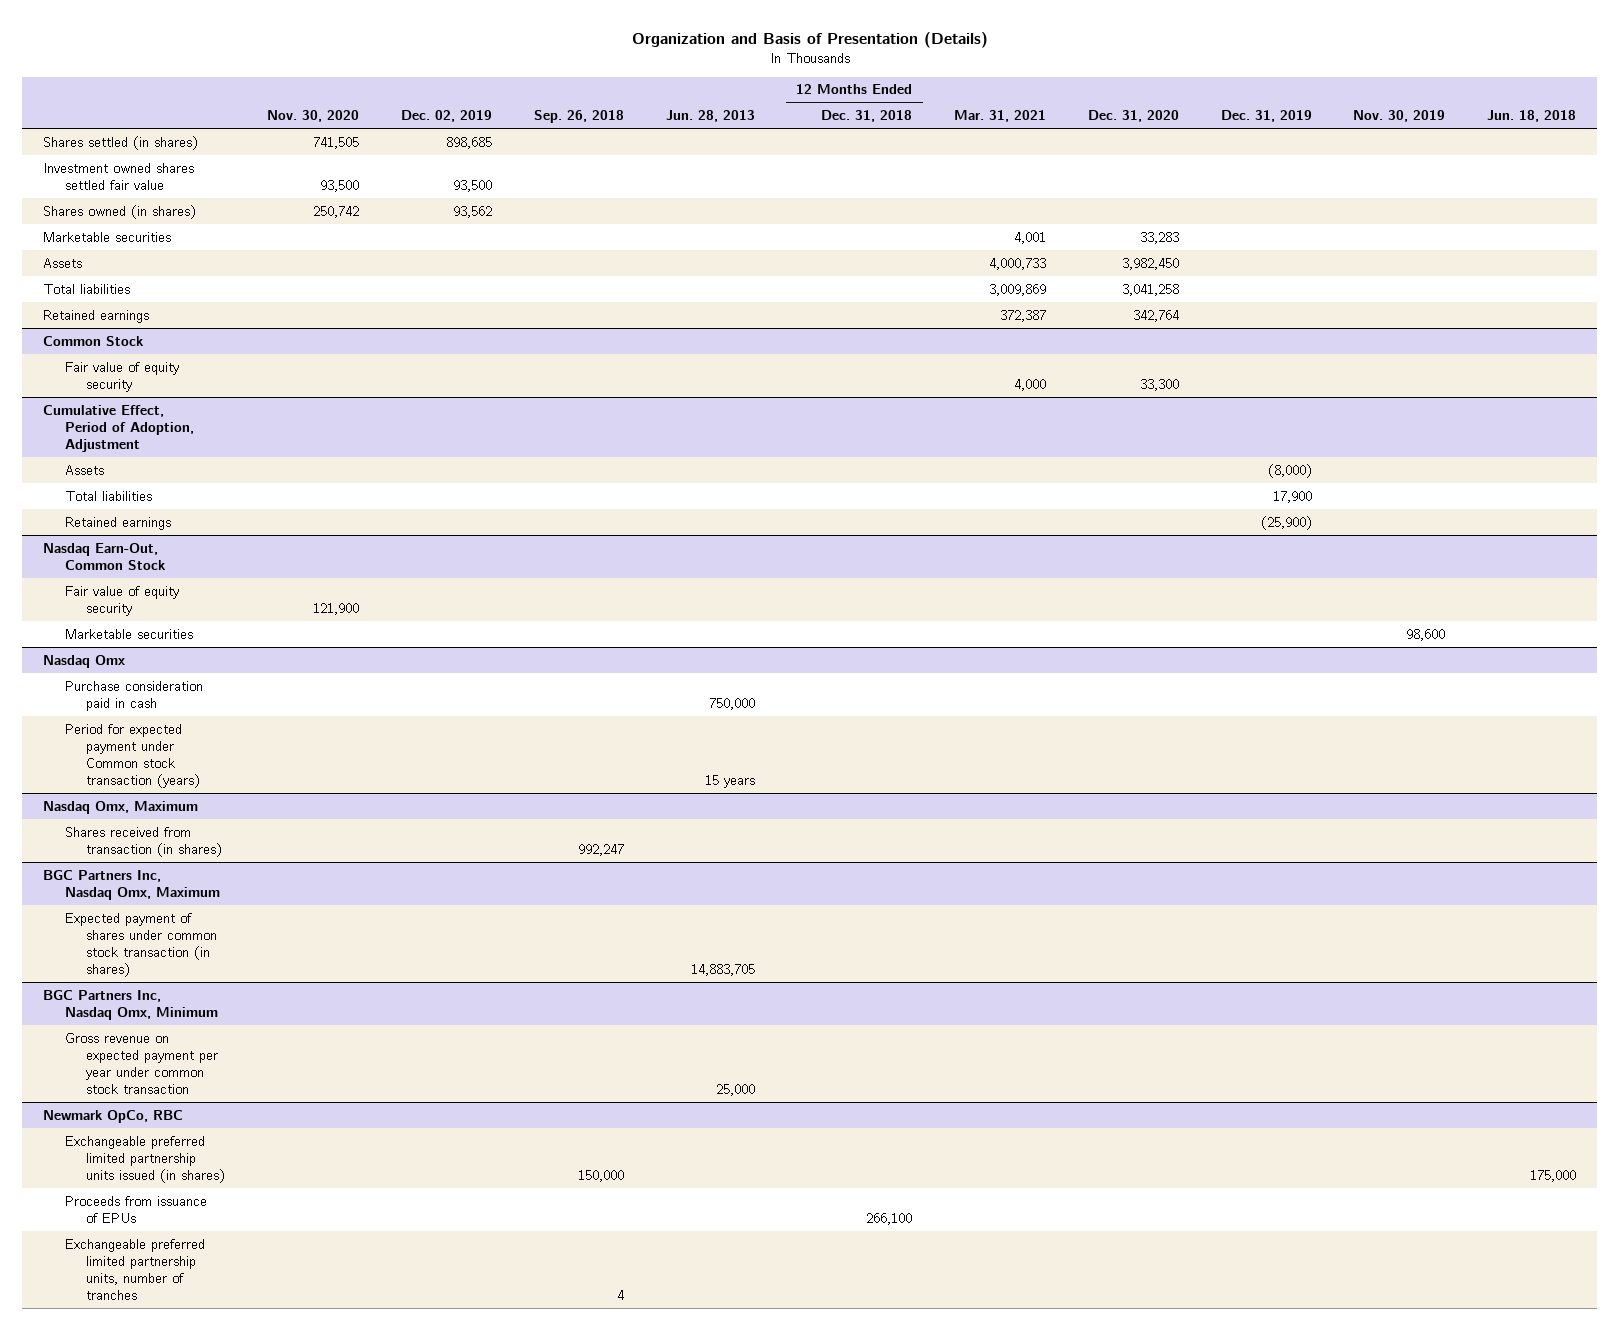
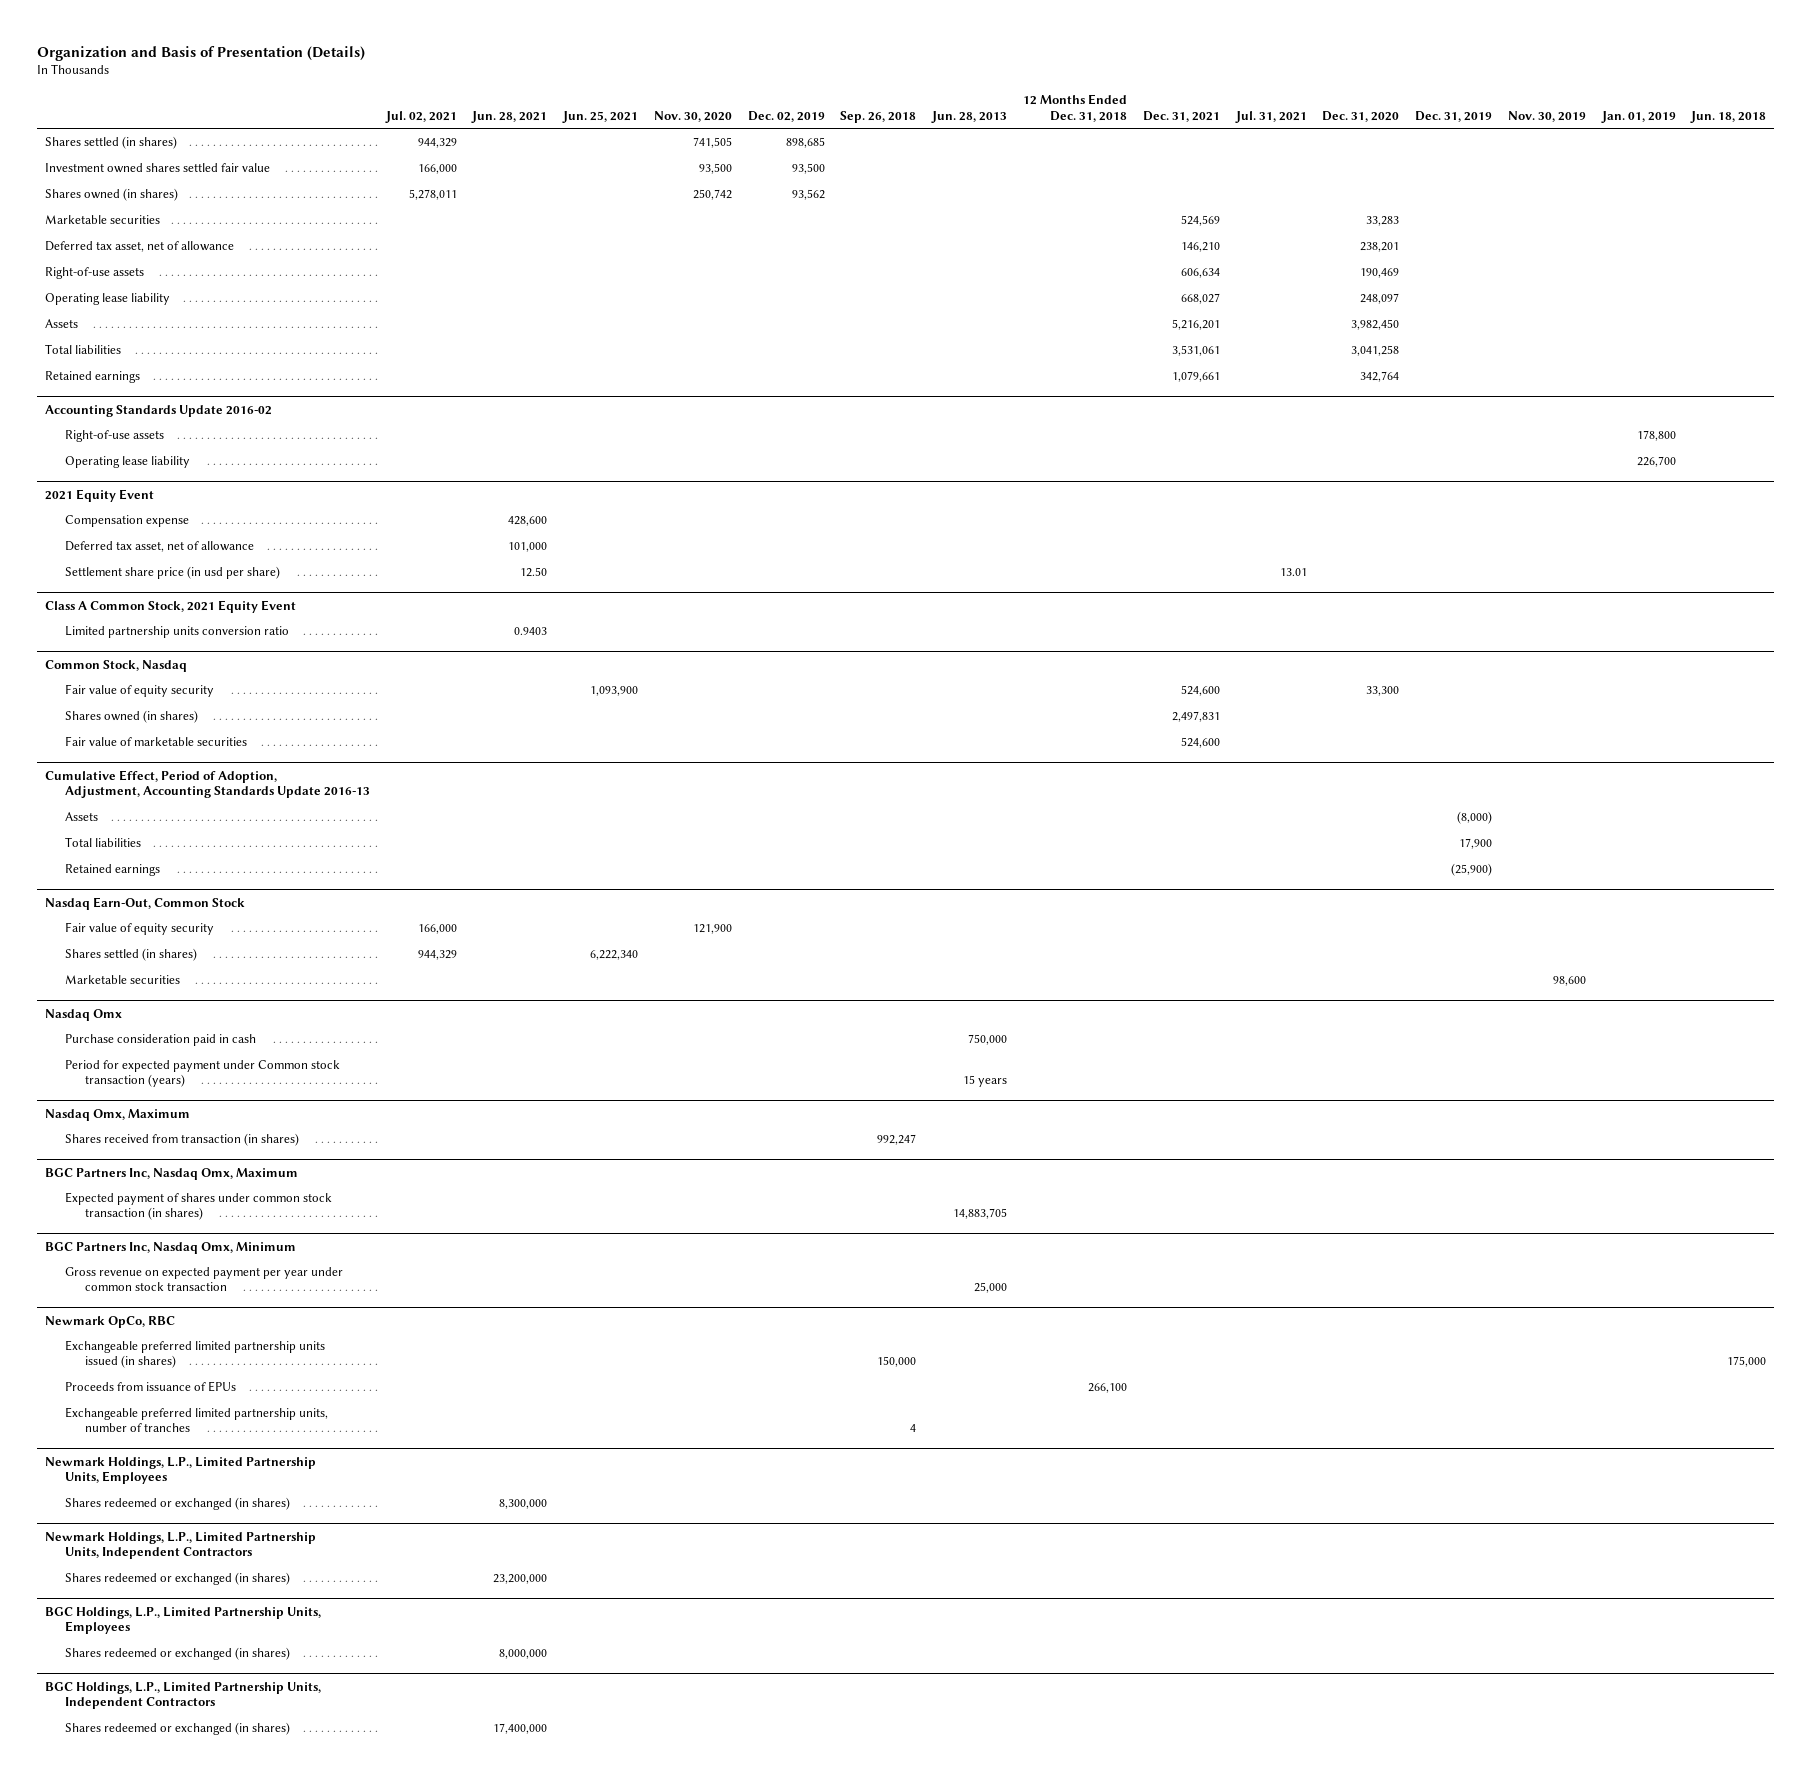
[954,110,1047,123] Mar. 31, 2021 -> none
none -> [384,110,457,123] Jul. 02, 2021
none -> [471,110,548,123] Jun. 28, 2021
none -> [562,110,639,123] Jun. 25, 2021
none -> [1142,110,1220,122] Dec. 31, 2021
none -> [1234,110,1307,123] Jul. 31, 2021
none -> [1600,110,1676,123] Jan. 01, 2019
none -> [44,241,234,253] Deferred tax asset, net of allowance
none -> [44,267,144,280] Right-of-use assets
none -> [44,293,170,306] Operating lease liability
none -> [44,404,272,417] Accounting Standards Update 2016-02
none -> [64,430,164,443] Right-of-use assets
none -> [64,456,190,469] Operating lease liability
none -> [44,488,154,502] 2021 Equity Event
none -> [64,515,189,528] Compensation expense
none -> [64,541,254,553] Deferred tax asset, net of allowance
none -> [64,566,280,580] Settlement share price (in usd per share)
none -> [44,599,296,613] Class A Common Stock, 2021 Equity Event
none -> [64,626,289,639] Limited partnership units conversion ratio
[43,335,145,346] Common Stock -> [44,659,187,672] Common Stock, Nasdaq
none -> [64,710,198,724] Shares owned (in shares)
none -> [64,736,247,747] Fair value of marketable securities
[43,404,194,452] Cumulative Effect, Period of Adoption, Adjustment -> [44,769,370,799] Cumulative Effect, Period of Adoption, Adjustment, Accounting Standards Update 2016-13
none -> [64,948,197,962] Shares settled (in shares)
none -> [44,1456,316,1485] Newmark Holdings, L.P., Limited Partnership Units, Employees
none -> [64,1497,290,1511] Shares redeemed or exchanged (in shares)
none -> [44,1531,316,1560] Newmark Holdings, L.P., Limited Partnership Units, Independent Contractors
none -> [64,1572,290,1586] Shares redeemed or exchanged (in shares)
none -> [44,1606,321,1635] BGC Holdings, L.P., Limited Partnership Units, Employees
none -> [64,1647,290,1661] Shares redeemed or exchanged (in shares)
none -> [44,1681,321,1710] BGC Holdings, L.P., Limited Partnership Units, Independent Contractors
none -> [64,1722,290,1736] Shares redeemed or exchanged (in shares)

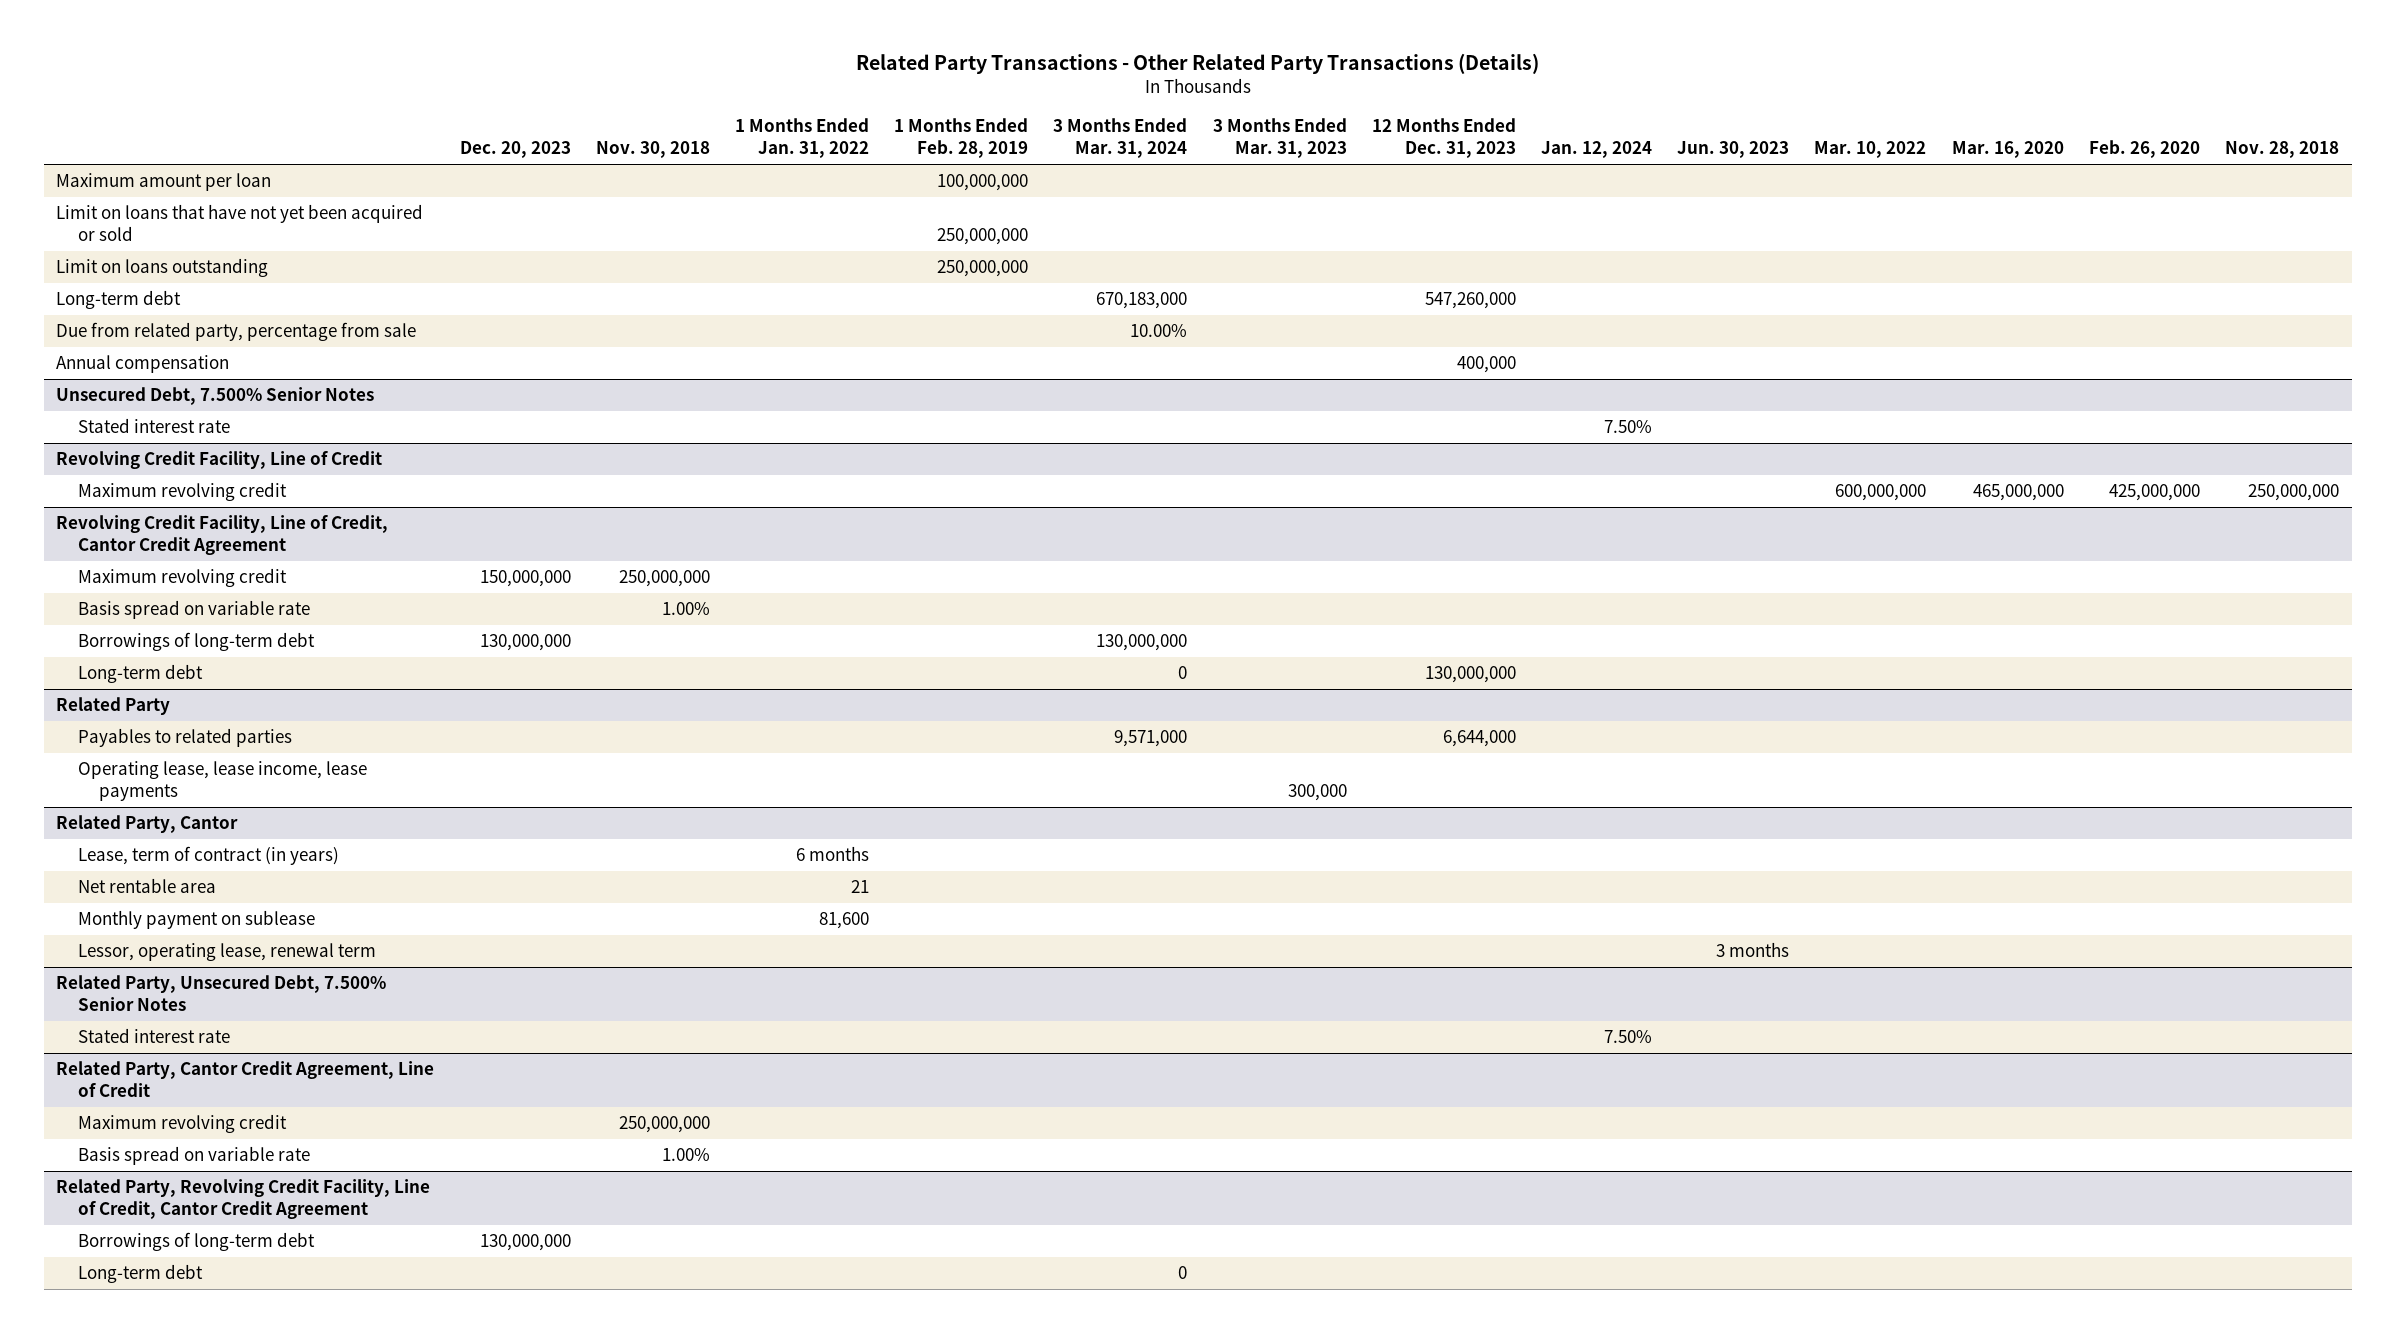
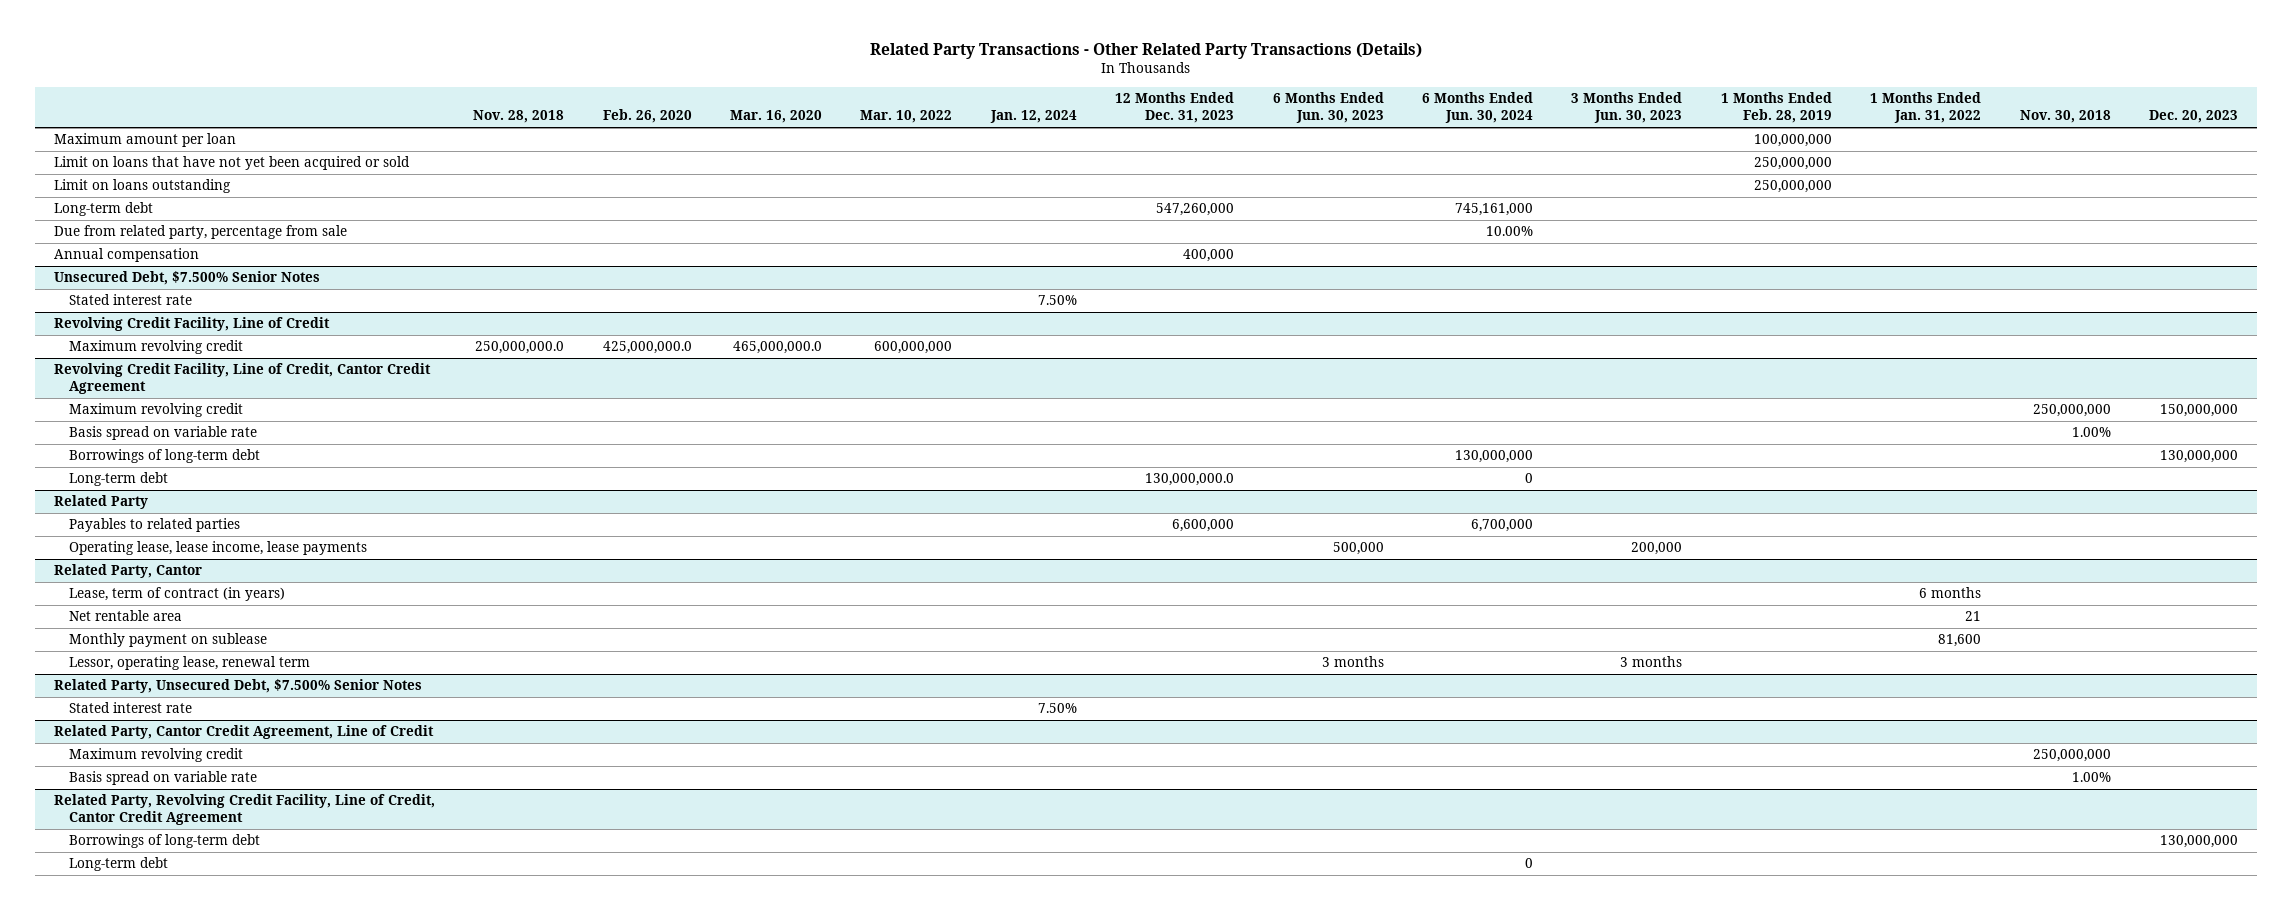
[1053,118,1188,159] 3 Months Ended Mar. 31, 2024 -> none
[1212,118,1347,159] 3 Months Ended Mar. 31, 2023 -> none
[1677,141,1790,159] Jun. 30, 2023 -> none
none -> [1272,92,1384,124] 6 Months Ended Jun. 30, 2023
none -> [1422,92,1534,124] 6 Months Ended Jun. 30, 2024
none -> [1571,92,1683,124] 3 Months Ended Jun. 30, 2023
[56,387,375,406] Unsecured Debt, 7.500% Senior Notes -> [53,271,320,286] Unsecured Debt, $7.500% Senior Notes
[1972,484,2064,502] 465,000,000 -> [733,341,823,355] 465,000,000.0
[2108,484,2200,502] 425,000,000 -> [602,341,692,355] 425,000,000.0
[2247,484,2339,502] 250,000,000 -> [475,341,565,355] 250,000,000.0
[1424,666,1516,684] 130,000,000 -> [1145,473,1235,487] 130,000,000.0
[1442,730,1516,748] 6,644,000 -> [1172,519,1235,533] 6,600,000
[56,975,387,1012] Related Party, Unsecured Debt, 7.500% Senior Notes -> [53,679,422,694] Related Party, Unsecured Debt, $7.500% Senior Notes

